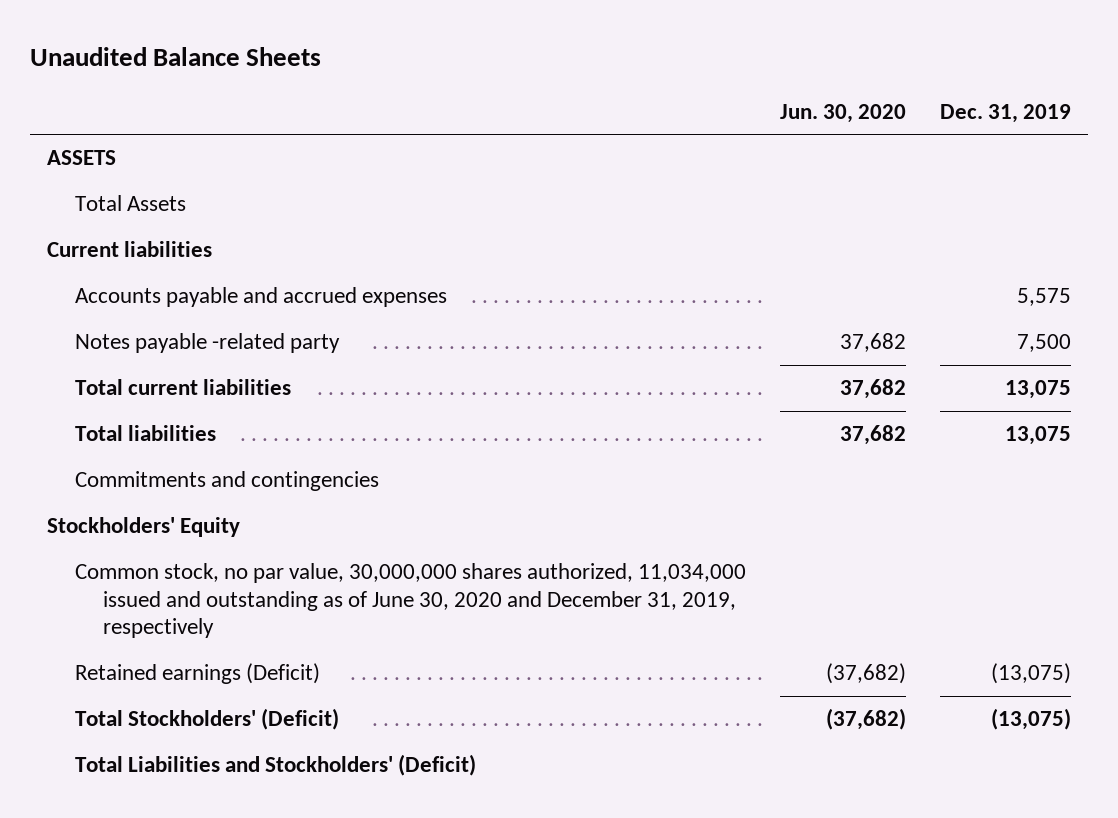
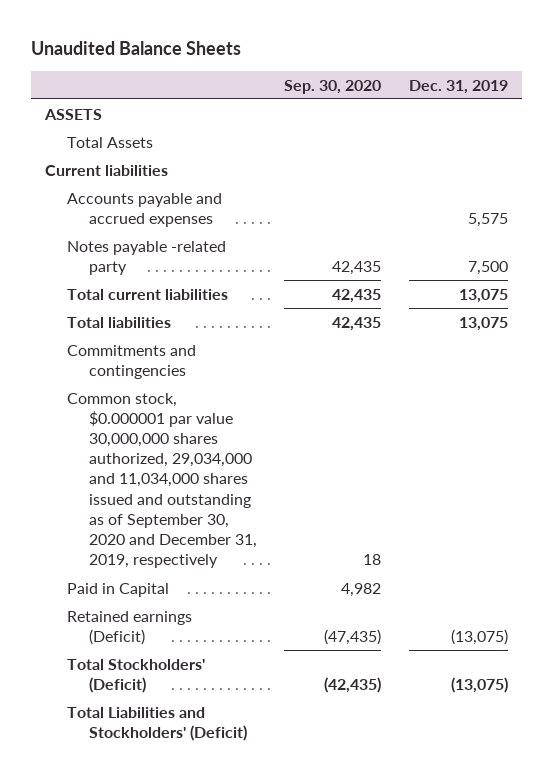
[779,104,906,124] Jun. 30, 2020 -> none
none -> [284,79,382,94] Sep. 30, 2020
[47,517,241,538] Stockholders' Equity -> none
[74,563,746,639] Common stock, no par value, 30,000,000 shares authorized, 11,034,000 issued and outstanding as of June 30, 2020 and December 31, 2019, respectively -> [66,392,257,569] Common stock, $0.000001 par value 30,000,000 shares authorized, 29,034,000 and 11,034,000 shares issued and outstanding as of September 30, 2020 and December 31, 2019, respectively
none -> [66,582,169,597] Paid in Capital

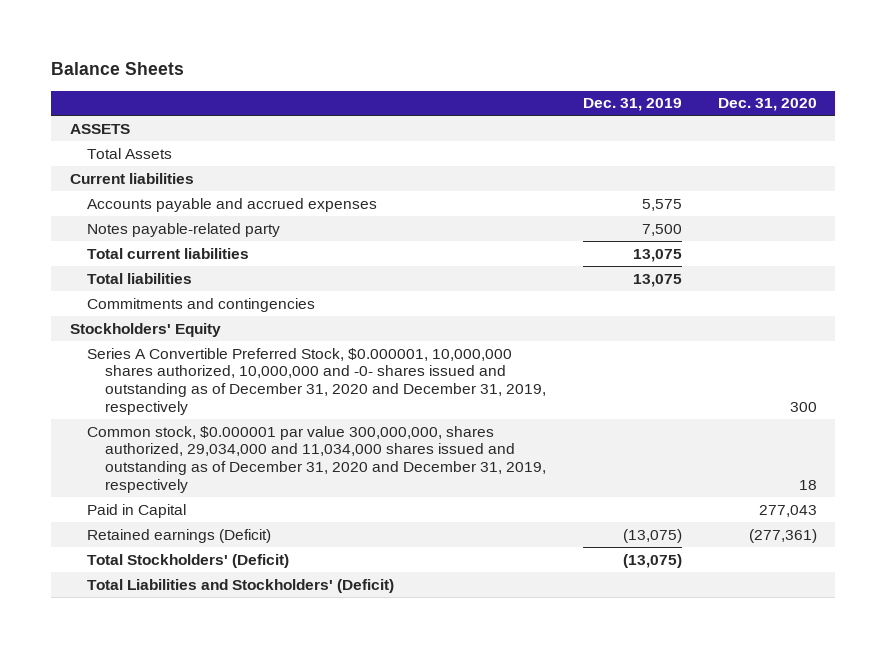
[30,41,241,56] Unaudited Balance Sheets -> [51,62,185,76] Balance Sheets
[284,79,382,94] Sep. 30, 2020 -> none
none -> [717,98,817,112] Dec. 31, 2020
[66,240,226,275] Notes payable -related party -> [87,222,281,237] Notes payable-related party
none -> [69,322,221,337] Stockholders' Equity
none -> [87,347,547,415] Series A Convertible Preferred Stock, $0.000001, 10,000,000 shares authorized, 10,000,000 and -0- shares issued and outstanding as of December 31, 2020 and December 31, 2019, respectively
[66,392,257,569] Common stock, $0.000001 par value 30,000,000 shares authorized, 29,034,000 and 11,034,000 shares issued and outstanding as of September 30, 2020 and December 31, 2019, respectively -> [87,425,547,493] Common stock, $0.000001 par value 300,000,000, shares authorized, 29,034,000 and 11,034,000 shares issued and outstanding as of December 31, 2020 and December 31, 2019, respectively

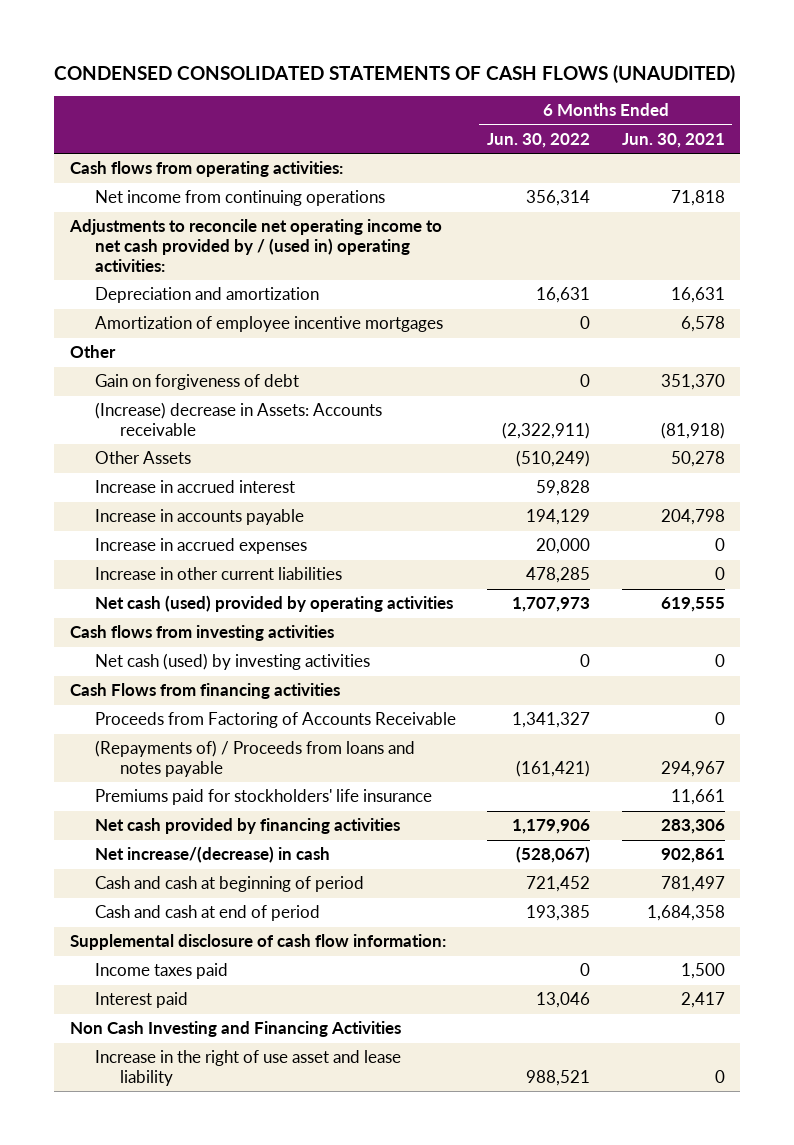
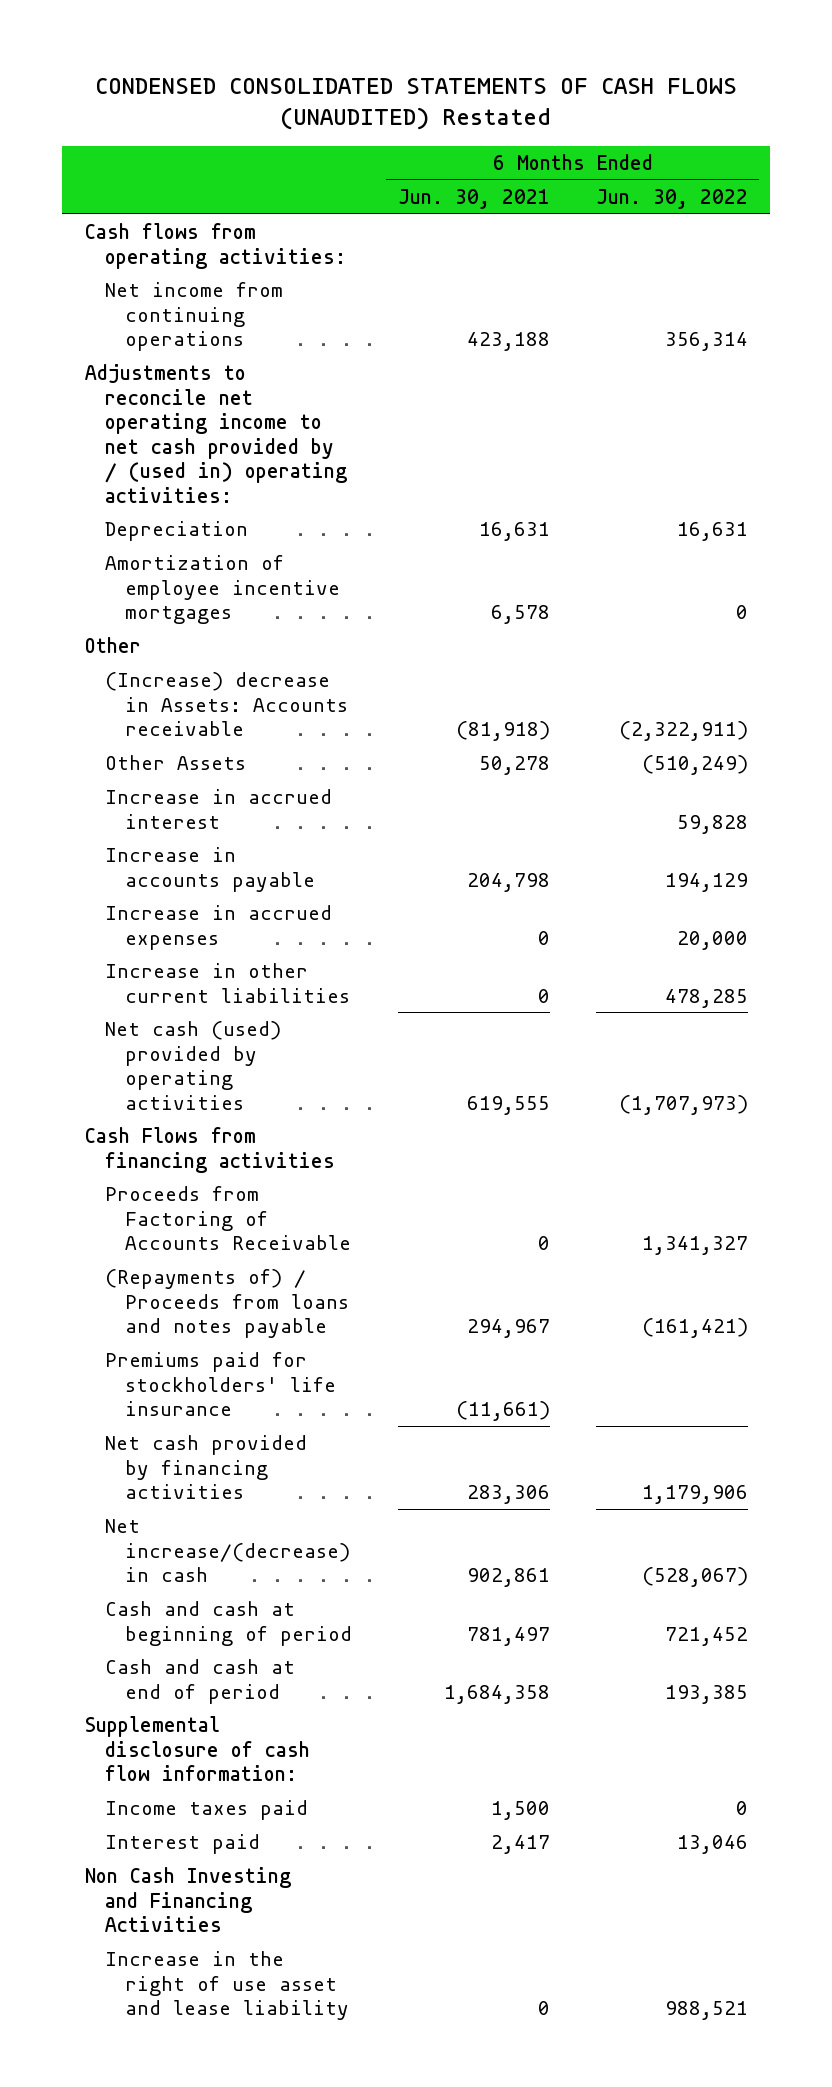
[53,64,735,83] CONDENSED CONSOLIDATED STATEMENTS OF CASH FLOWS (UNAUDITED) -> [95,77,738,131] CONDENSED CONSOLIDATED STATEMENTS OF CASH FLOWS (UNAUDITED) Restated
[670,190,725,207] 71,818 -> [466,332,550,352] 423,188
[94,287,319,304] Depreciation and amortization -> [104,521,248,542] Depreciation
[94,374,299,391] Gain on forgiveness of debt -> none
[69,625,334,642] Cash flows from investing activities -> none
[94,653,370,671] Net cash (used) by investing activities -> none
[512,597,591,613] 1,707,973 -> [618,1094,748,1115] (1,707,973)
[670,789,725,806] 11,661 -> [455,1401,550,1422] (11,661)

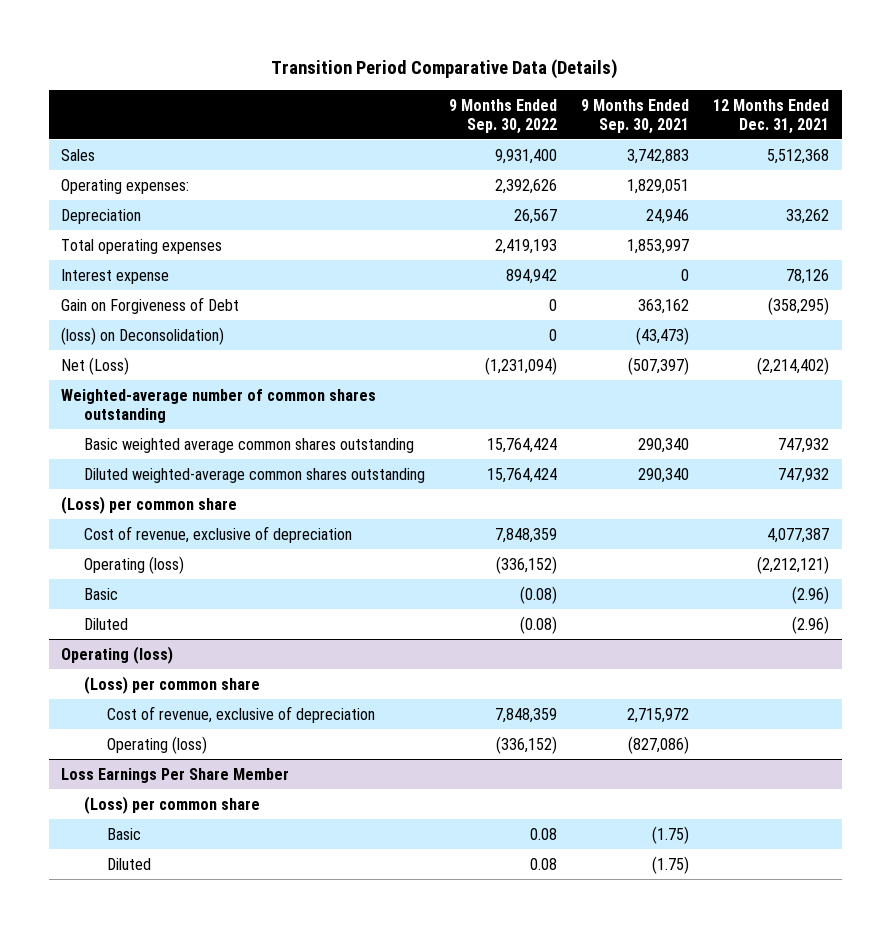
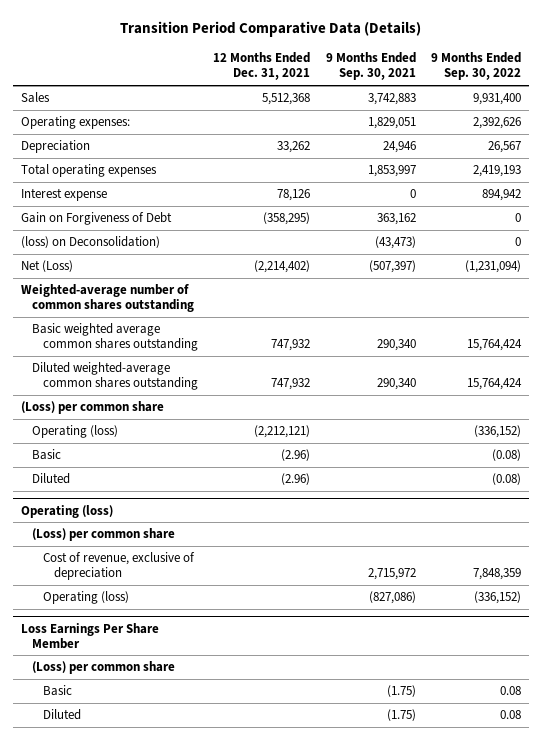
[83,525,352,543] Cost of revenue, exclusive of depreciation -> none

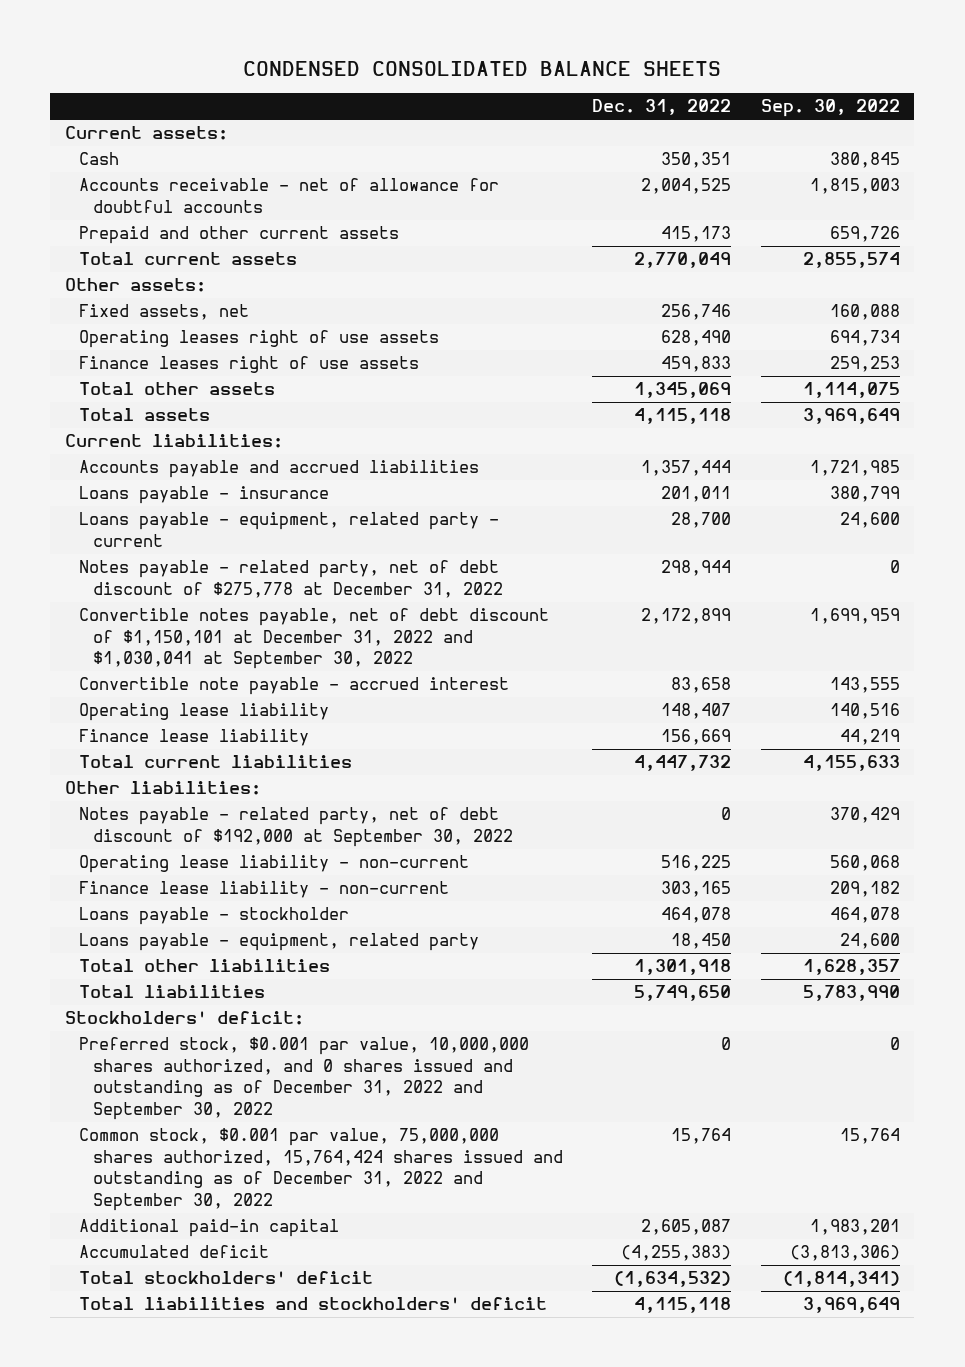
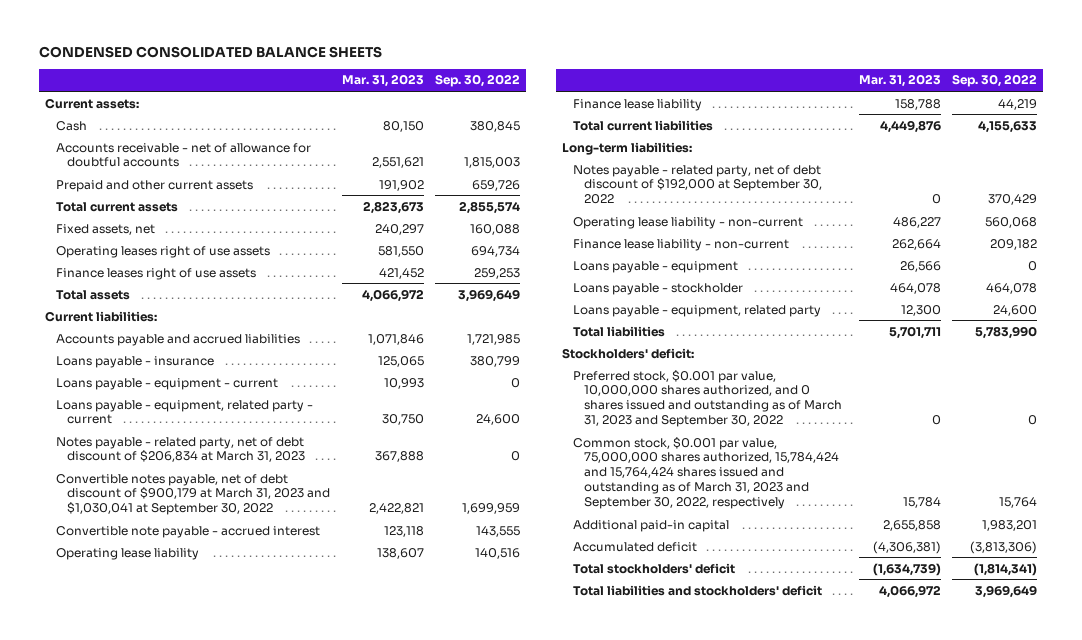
[592,99,732,116] Dec. 31, 2022 -> none
none -> [341,74,424,88] Mar. 31, 2023
[64,278,206,293] Other assets: -> none
[79,382,276,396] Total other assets -> none
none -> [55,377,278,390] Loans payable - equipment - current
[79,560,504,598] Notes payable - related party, net of debt discount of $275,778 at December 31, 2022 -> [55,436,305,463] Notes payable - related party, net of debt discount of $206,834 at March 31, 2023
[79,608,550,670] Convertible notes payable, net of debt discount of $1,150,101 at December 31, 2022 and $1,030,041 at September 30, 2022 -> [55,473,330,516] Convertible notes payable, net of debt discount of $900,179 at March 31, 2023 and $1,030,041 at September 30, 2022
[64,781,261,796] Other liabilities: -> none
none -> [561,141,692,155] Long-term liabilities:
none -> [572,260,738,273] Loans payable - equipment
[79,959,331,973] Total other liabilities -> none
[79,1037,530,1120] Preferred stock, $0.001 par value, 10,000,000 shares authorized, and 0 shares issued and outstanding as of December 31, 2022 and September 30, 2022 -> [572,369,842,428] Preferred stock, $0.001 par value, 10,000,000 shares authorized, and 0 shares issued and outstanding as of March 31, 2023 and September 30, 2022
[79,1128,564,1211] Common stock, $0.001 par value, 75,000,000 shares authorized, 15,764,424 shares issued and outstanding as of December 31, 2022 and September 30, 2022 -> [572,436,839,510] Common stock, $0.001 par value, 75,000,000 shares authorized, 15,784,424 and 15,764,424 shares issued and outstanding as of March 31, 2023 and September 30, 2022, respectively

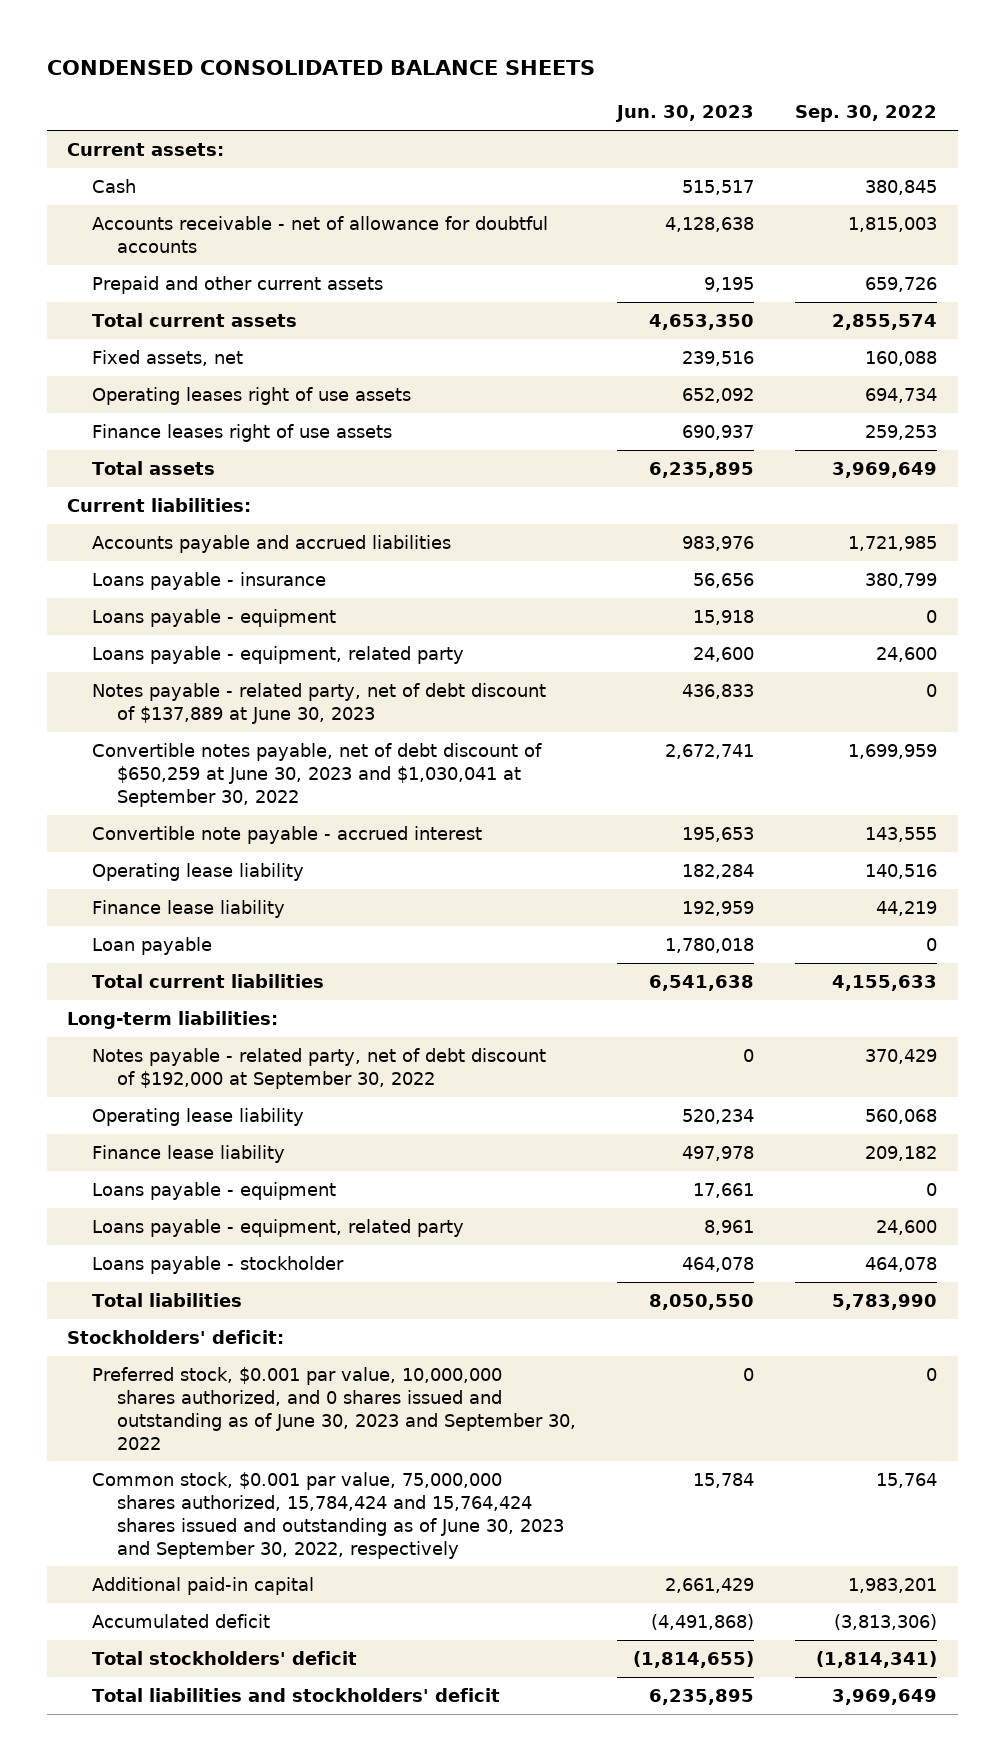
[341,74,424,88] Mar. 31, 2023 -> none
none -> [615,105,755,123] Jun. 30, 2023
[55,377,278,390] Loans payable - equipment - current -> [92,609,337,628] Loans payable - equipment
[55,399,313,425] Loans payable - equipment, related party - current -> [92,646,465,665] Loans payable - equipment, related party
[55,436,305,463] Notes payable - related party, net of debt discount of $206,834 at March 31, 2023 -> [92,683,547,724] Notes payable - related party, net of debt discount of $137,889 at June 30, 2023
[55,473,330,516] Convertible notes payable, net of debt discount of $900,179 at March 31, 2023 and $1,030,041 at September 30, 2022 -> [92,743,543,807] Convertible notes payable, net of debt discount of $650,259 at June 30, 2023 and $1,030,041 at September 30, 2022
none -> [92,937,213,956] Loan payable
[572,216,803,229] Operating lease liability - non-current -> [92,1108,305,1127] Operating lease liability
[572,238,789,251] Finance lease liability - non-current -> [92,1145,286,1164] Finance lease liability
[572,282,743,295] Loans payable - stockholder -> [92,1256,345,1275] Loans payable - stockholder
[572,369,842,428] Preferred stock, $0.001 par value, 10,000,000 shares authorized, and 0 shares issued and outstanding as of March 31, 2023 and September 30, 2022 -> [92,1367,577,1450] Preferred stock, $0.001 par value, 10,000,000 shares authorized, and 0 shares issued and outstanding as of June 30, 2023 and September 30, 2022
[572,436,839,510] Common stock, $0.001 par value, 75,000,000 shares authorized, 15,784,424 and 15,764,424 shares issued and outstanding as of March 31, 2023 and September 30, 2022, respectively -> [92,1472,565,1559] Common stock, $0.001 par value, 75,000,000 shares authorized, 15,784,424 and 15,764,424 shares issued and outstanding as of June 30, 2023 and September 30, 2022, respectively

